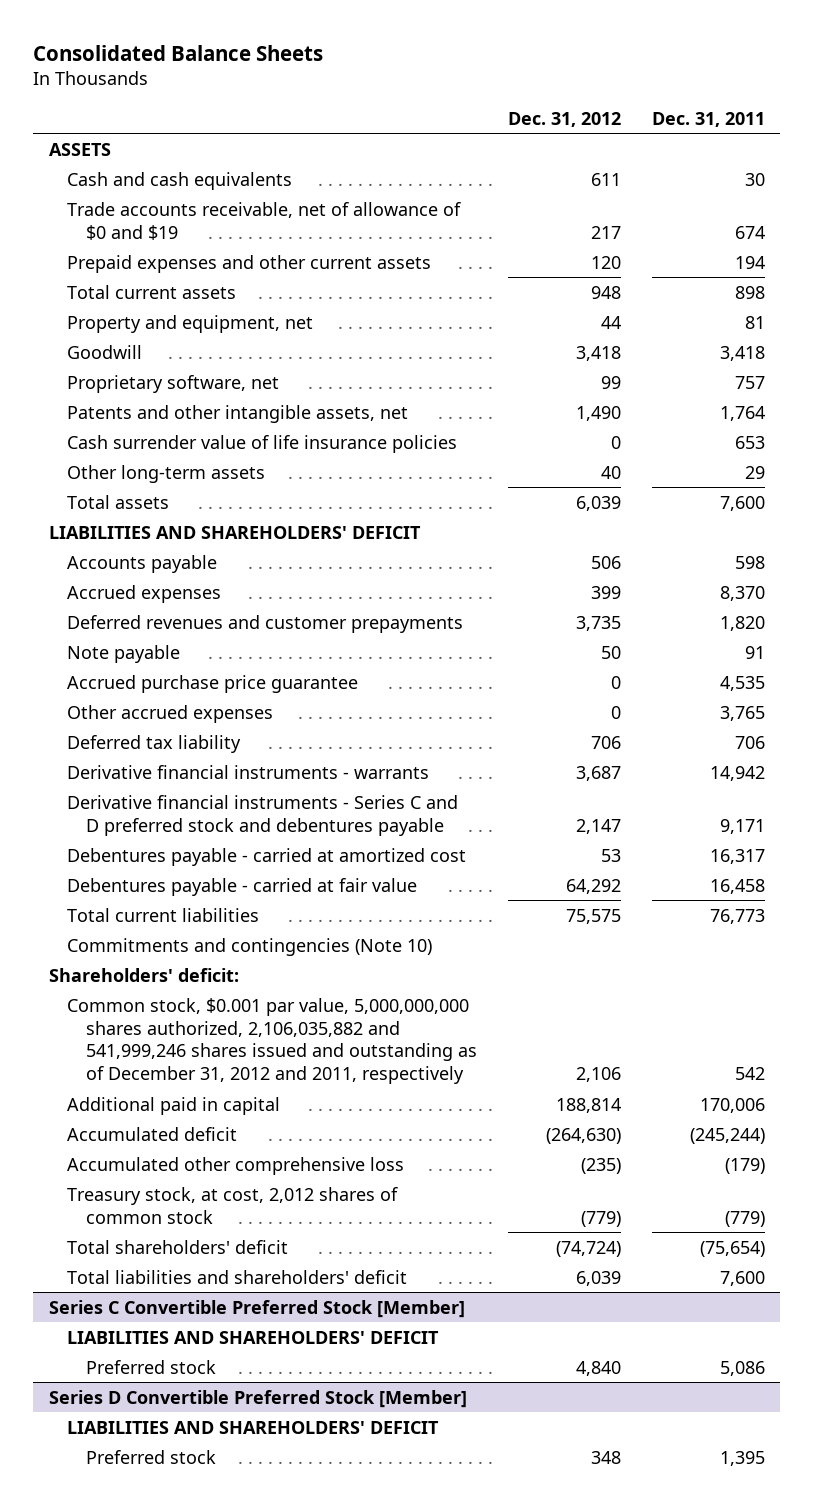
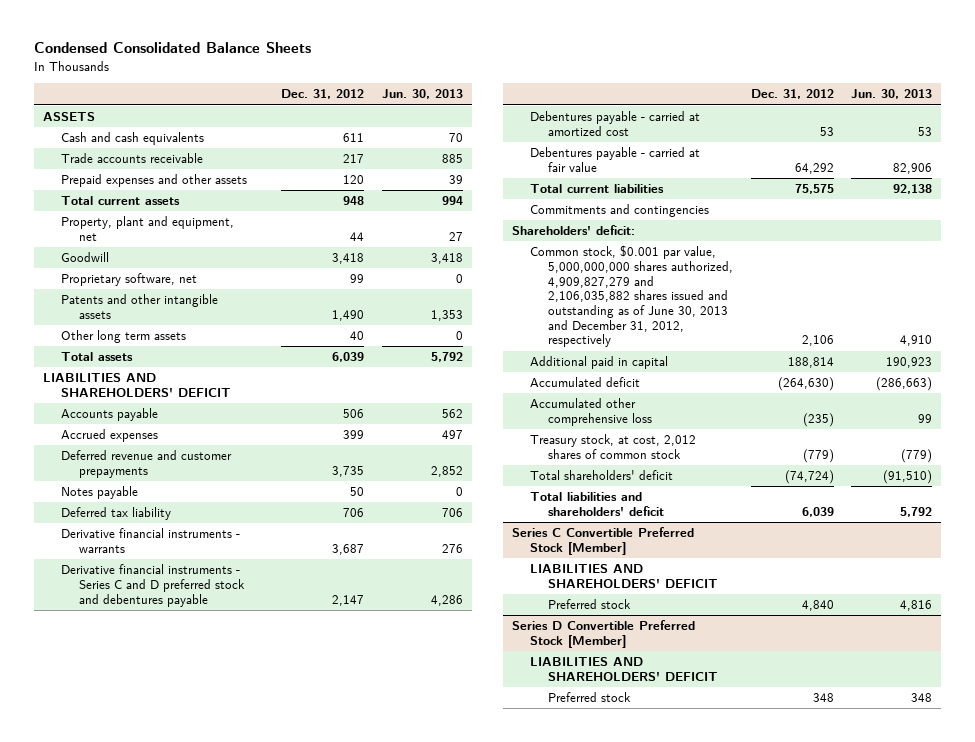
[33,44,324,61] Consolidated Balance Sheets -> [33,42,311,54] Condensed Consolidated Balance Sheets
[651,111,765,127] Dec. 31, 2011 -> none
none -> [381,89,463,100] Jun. 30, 2013
[67,201,462,240] Trade accounts receivable, net of allowance of $0 and $19 -> [60,153,203,164] Trade accounts receivable
[67,254,432,273] Prepaid expenses and other current assets -> [60,174,247,188] Prepaid expenses and other assets
[67,314,314,333] Property and equipment, net -> [60,216,234,241] Property, plant and equipment, net
[67,434,458,453] Cash surrender value of life insurance policies -> none
[67,404,409,423] Patents and other intangible assets, net -> [60,294,218,319] Patents and other intangible assets
[67,464,266,483] Other long-term assets -> [60,330,186,344] Other long term assets
[67,674,359,693] Accrued purchase price guarantee -> none
[67,704,274,723] Other accrued expenses -> none
[67,614,464,633] Deferred revenues and customer prepayments -> [60,450,232,478] Deferred revenue and customer prepayments
[67,644,181,663] Note payable -> [60,486,138,500] Notes payable
[67,937,433,956] Commitments and contingencies (Note 10) -> [529,204,709,218] Commitments and contingencies
[67,997,478,1085] Common stock, $0.001 par value, 5,000,000,000 shares authorized, 2,106,035,882 and 541,999,246 shares issued and outstanding as of December 31, 2012 and 2011, respectively -> [529,245,734,348] Common stock, $0.001 par value, 5,000,000,000 shares authorized, 4,909,827,279 and 2,106,035,882 shares issued and outstanding as of June 30, 2013 and December 31, 2012, respectively

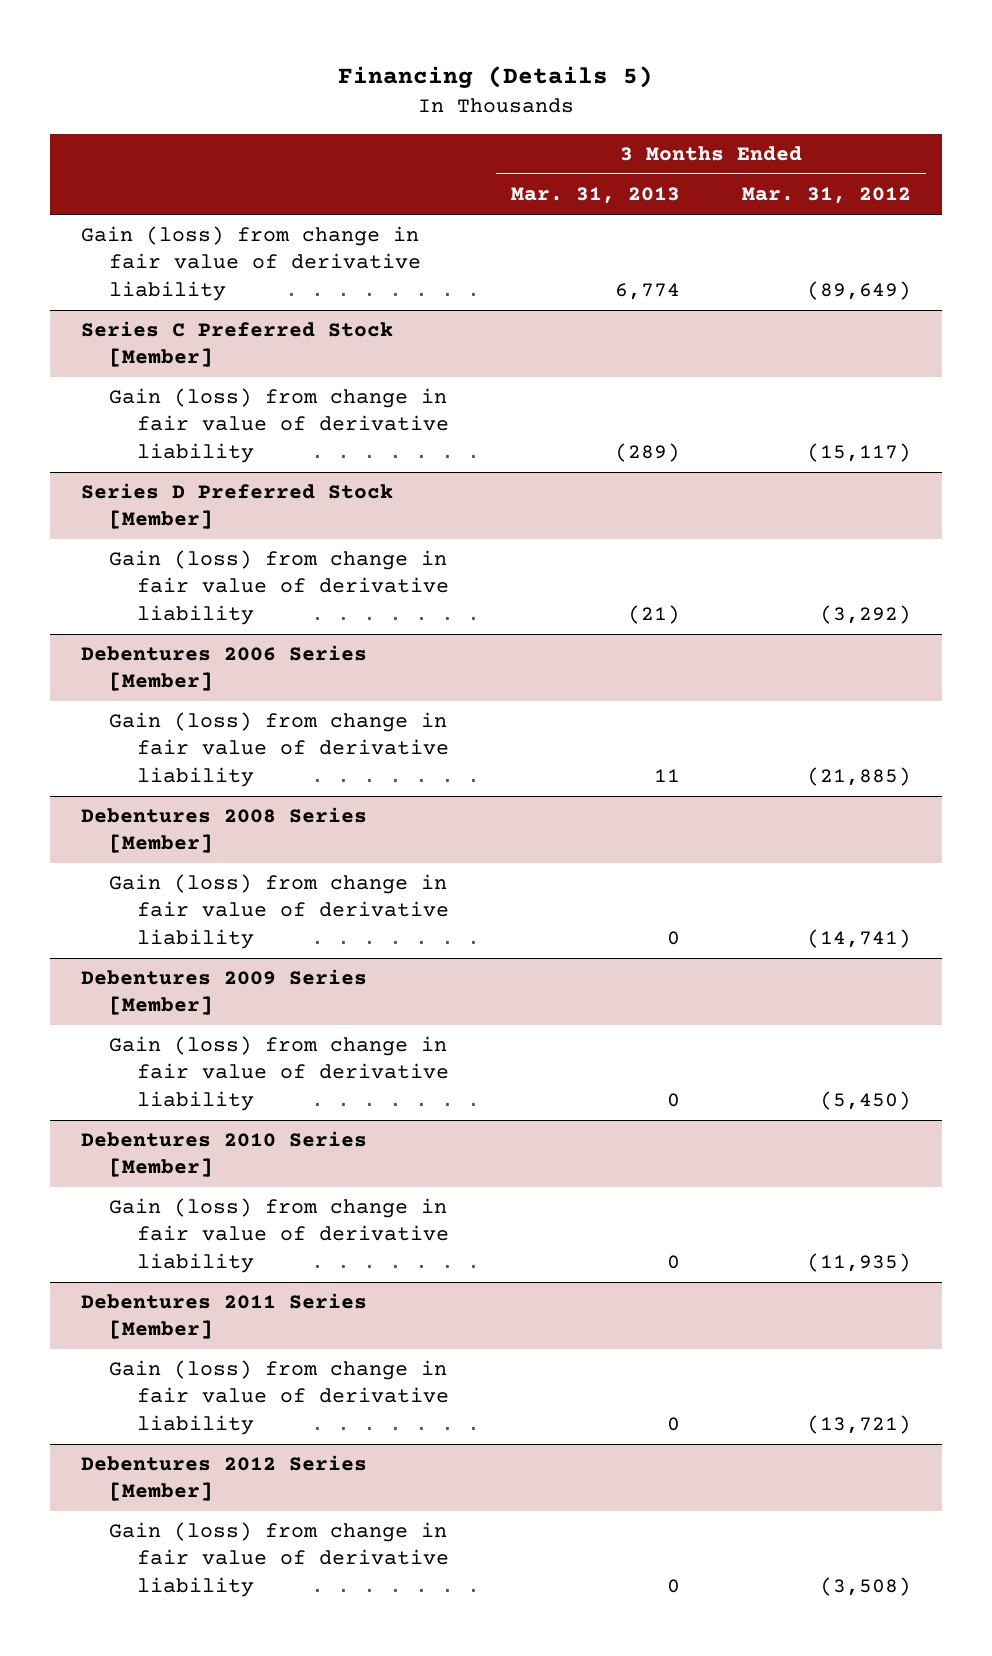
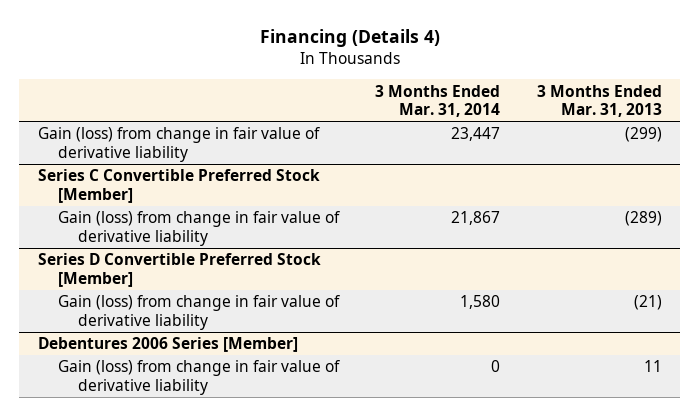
[337,66,653,89] Financing (Details 5) -> [259,29,440,48] Financing (Details 4)
[741,187,911,205] Mar. 31, 2012 -> none
none -> [375,84,501,118] 3 Months Ended Mar. 31, 2014
[615,282,681,300] 6,774 -> [624,127,662,143] (299)
[80,321,393,368] Series C Preferred Stock [Member] -> [37,169,320,203] Series C Convertible Preferred Stock [Member]
[80,483,393,530] Series D Preferred Stock [Member] -> [37,253,321,287] Series D Convertible Preferred Stock [Member]
[80,807,367,854] Debentures 2008 Series [Member] -> none
[109,874,450,949] Gain (loss) from change in fair value of derivative liability -> none
[80,969,367,1016] Debentures 2009 Series [Member] -> none
[109,1036,450,1111] Gain (loss) from change in fair value of derivative liability -> none
[80,1131,367,1178] Debentures 2010 Series [Member] -> none
[109,1198,450,1273] Gain (loss) from change in fair value of derivative liability -> none
[80,1293,367,1340] Debentures 2011 Series [Member] -> none
[109,1360,450,1435] Gain (loss) from change in fair value of derivative liability -> none
[80,1455,367,1502] Debentures 2012 Series [Member] -> none
[109,1522,450,1597] Gain (loss) from change in fair value of derivative liability -> none

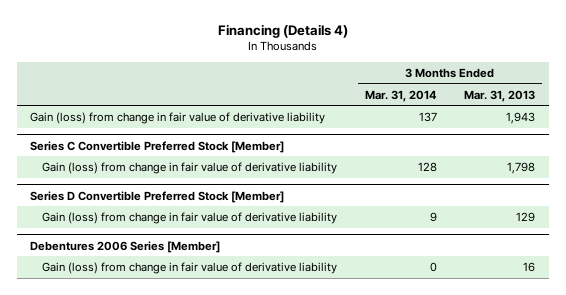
[451,127,501,142] 23,447 -> [418,111,437,122] 137
[624,127,662,143] (299) -> [506,111,536,124] 1,943
[451,211,501,226] 21,867 -> [417,161,437,172] 128
[624,211,662,227] (289) -> [507,161,536,174] 1,798
[460,295,501,310] 1,580 -> [429,211,437,222] 9
[633,295,662,311] (21) -> [516,211,536,222] 129
[643,360,662,373] 11 -> [523,261,536,272] 16

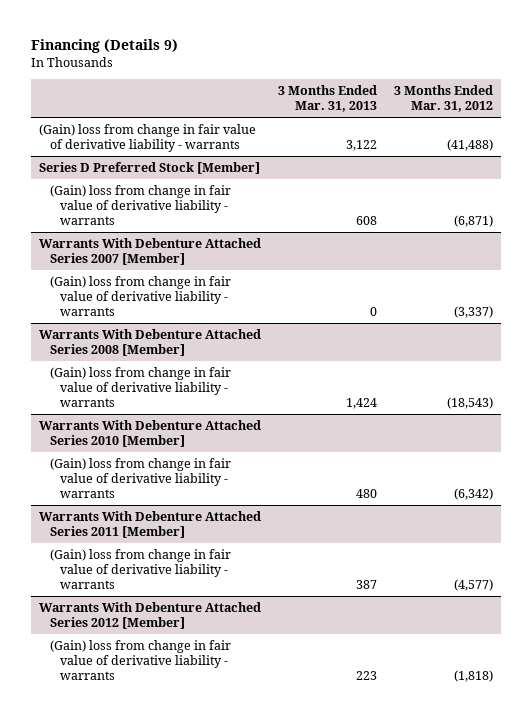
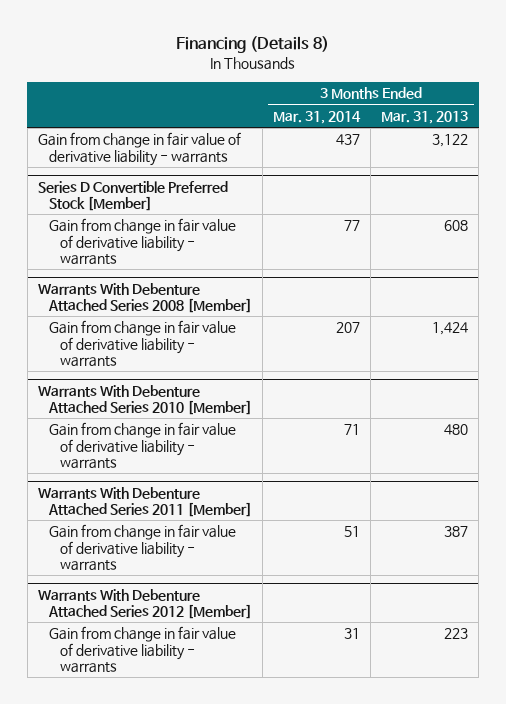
[31,39,179,54] Financing (Details 9) -> [175,35,329,53] Financing (Details 8)
[393,85,493,113] 3 Months Ended Mar. 31, 2012 -> none
none -> [273,110,362,124] Mar. 31, 2014
[39,238,262,265] Warrants With Debenture Attached Series 2007 [Member] -> none
[49,276,231,316] (Gain) loss from change in fair value of derivative liability - warrants -> none
[39,124,257,152] (Gain) loss from change in fair value of derivative liability - warrants -> [37,132,241,166] Gain from change in fair value of derivative liability - warrants
[39,162,261,175] Series D Preferred Stock [Member] -> [37,180,228,211] Series D Convertible Preferred Stock [Member]
[49,185,231,225] (Gain) loss from change in fair value of derivative liability - warrants -> [48,218,236,265] Gain from change in fair value of derivative liability - warrants
[49,367,231,407] (Gain) loss from change in fair value of derivative liability - warrants -> [48,320,236,367] Gain from change in fair value of derivative liability - warrants
[49,458,231,498] (Gain) loss from change in fair value of derivative liability - warrants -> [48,422,236,469] Gain from change in fair value of derivative liability - warrants
[49,549,231,589] (Gain) loss from change in fair value of derivative liability - warrants -> [48,524,236,571] Gain from change in fair value of derivative liability - warrants
[49,640,231,680] (Gain) loss from change in fair value of derivative liability - warrants -> [48,626,236,673] Gain from change in fair value of derivative liability - warrants

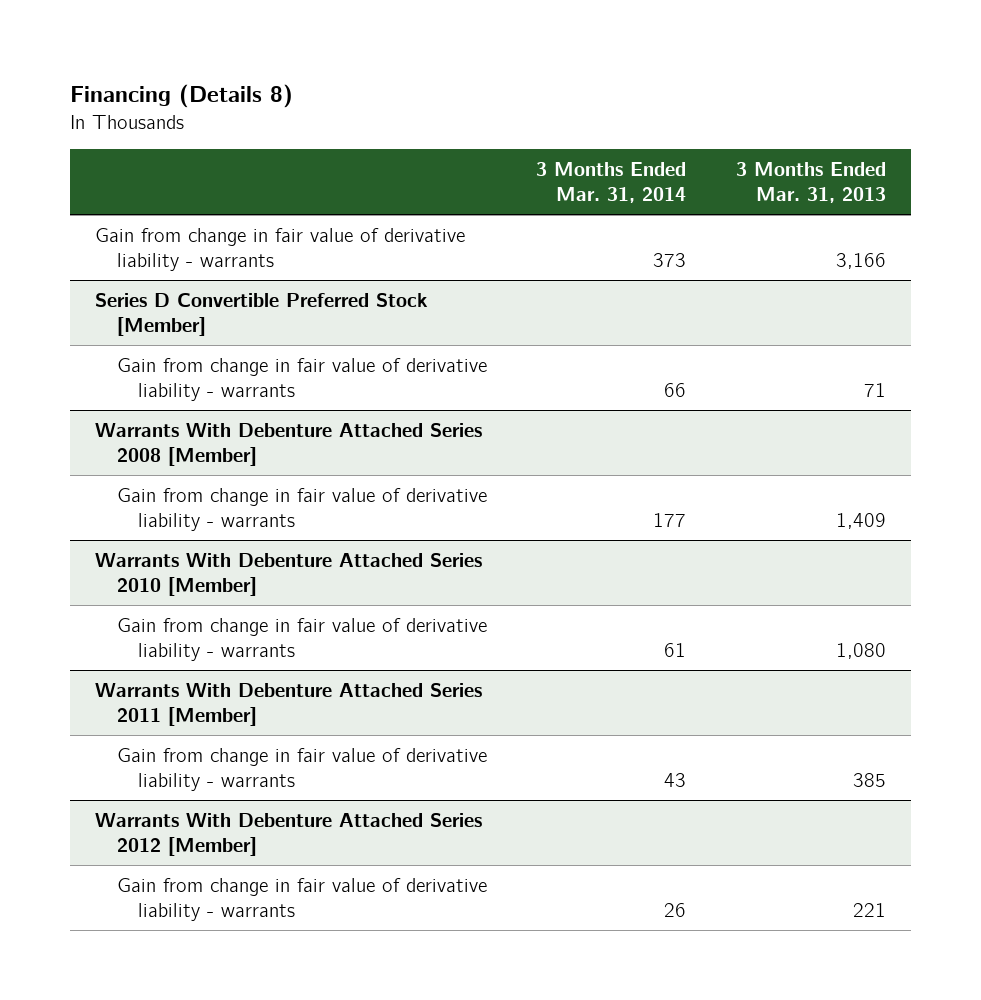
[336,134,361,146] 437 -> [653,253,687,268] 373
[432,134,469,148] 3,122 -> [835,253,886,270] 3,166
[344,220,361,232] 77 -> [664,383,687,398] 66
[444,220,469,232] 608 -> [863,383,886,398] 71
[336,322,361,334] 207 -> [653,513,687,528] 177
[432,322,469,336] 1,424 -> [835,513,886,530] 1,409
[344,424,361,436] 71 -> [664,643,687,658] 61
[444,424,469,436] 480 -> [835,643,886,660] 1,080
[344,526,361,538] 51 -> [664,773,687,788] 43
[444,526,469,538] 387 -> [852,773,886,788] 385
[344,628,361,640] 31 -> [664,903,687,918] 26
[444,628,469,640] 223 -> [852,903,886,918] 221

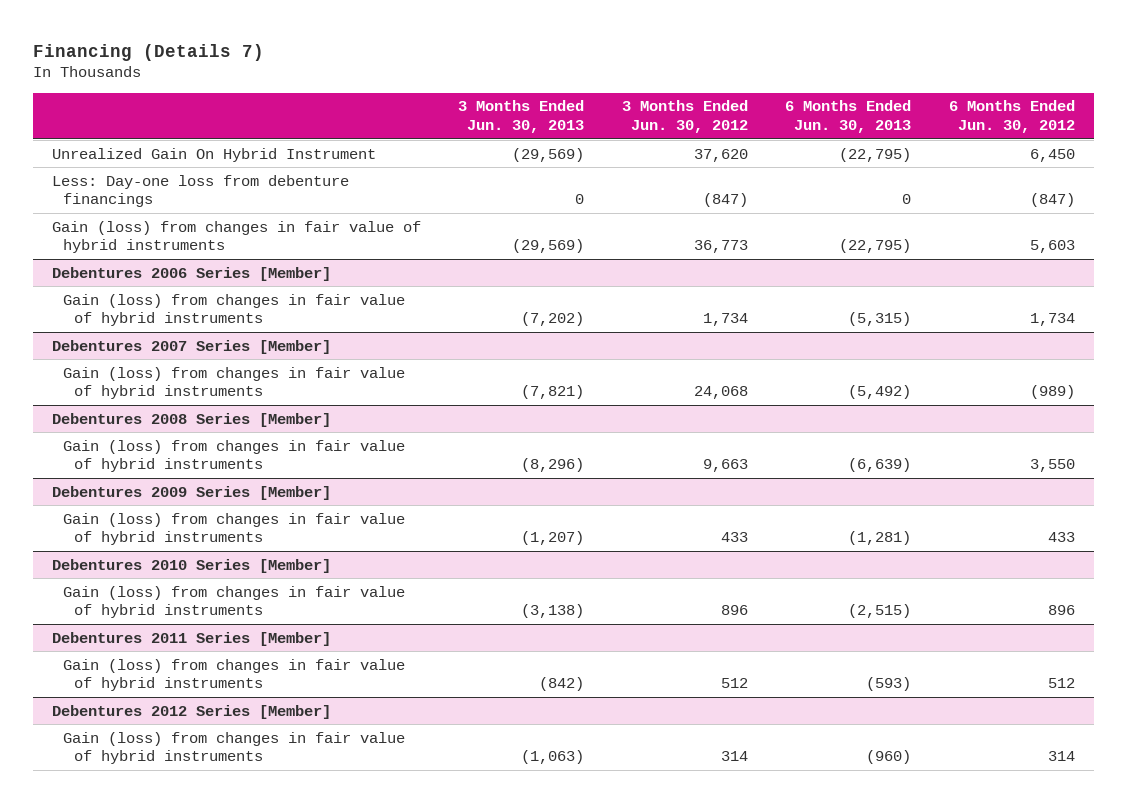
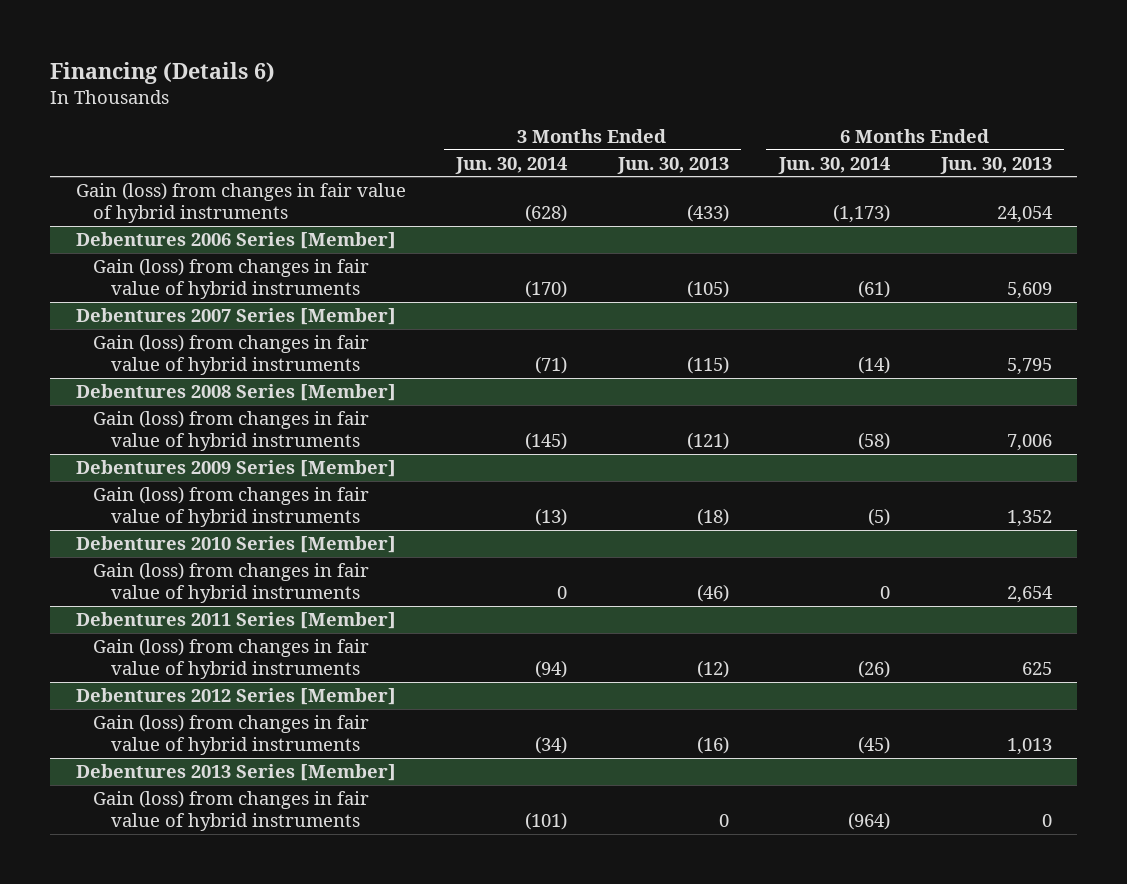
[33,43,265,61] Financing (Details 7) -> [50,62,276,85] Financing (Details 6)
[621,100,748,134] 3 Months Ended Jun. 30, 2012 -> none
[948,100,1075,134] 6 Months Ended Jun. 30, 2012 -> none
none -> [455,156,568,174] Jun. 30, 2014
none -> [778,156,891,174] Jun. 30, 2014
[51,147,376,162] Unrealized Gain On Hybrid Instrument -> none
[51,174,349,208] Less: Day-one loss from debenture financings -> none
[512,239,585,254] (29,569) -> [686,204,729,223] (433)
[839,239,912,254] (22,795) -> [996,206,1053,224] 24,054
[521,312,585,327] (7,202) -> [686,280,729,299] (105)
[848,312,912,327] (5,315) -> [1006,282,1052,300] 5,609
[521,385,585,400] (7,821) -> [686,356,729,375] (115)
[848,385,912,400] (5,492) -> [1006,358,1052,376] 5,795
[521,458,585,473] (8,296) -> [686,432,729,451] (121)
[848,458,912,473] (6,639) -> [1006,434,1052,452] 7,006
[521,531,585,546] (1,207) -> [696,508,729,527] (18)
[848,531,912,546] (1,281) -> [1006,510,1052,528] 1,352
[521,604,585,619] (3,138) -> [696,584,729,603] (46)
[848,604,912,619] (2,515) -> [1006,586,1053,604] 2,654
[539,677,585,692] (842) -> [696,660,729,679] (12)
[866,677,912,692] (593) -> [1021,662,1052,676] 625
[521,750,585,765] (1,063) -> [696,736,729,755] (16)
[866,750,912,765] (960) -> [1006,738,1052,756] 1,013
none -> [75,764,396,782] Debentures 2013 Series [Member]
none -> [93,790,370,832] Gain (loss) from changes in fair value of hybrid instruments

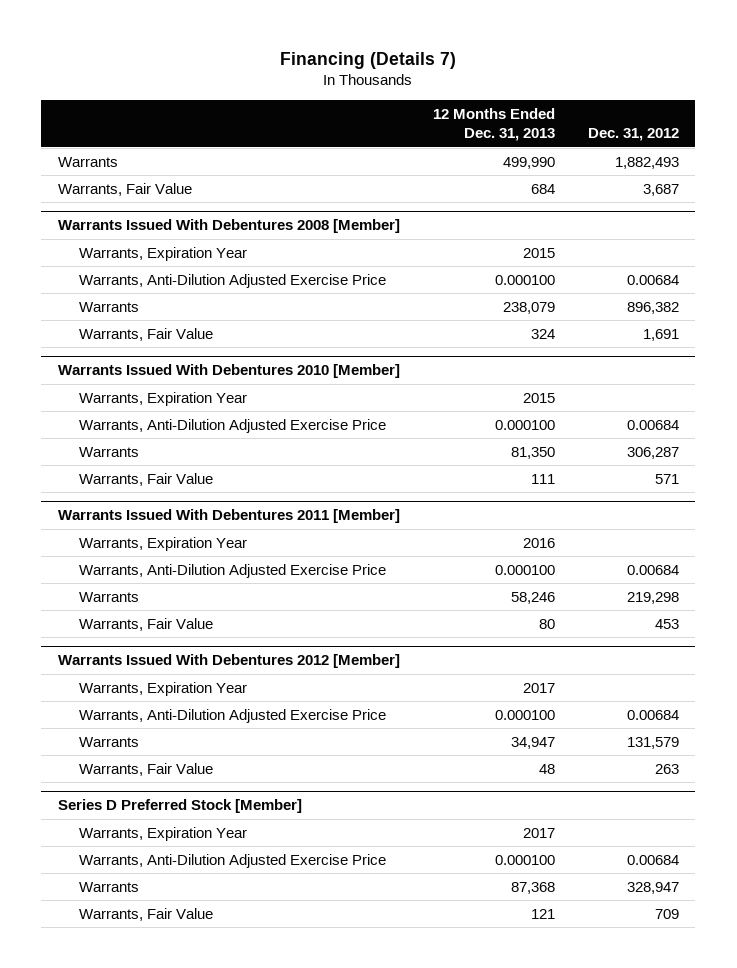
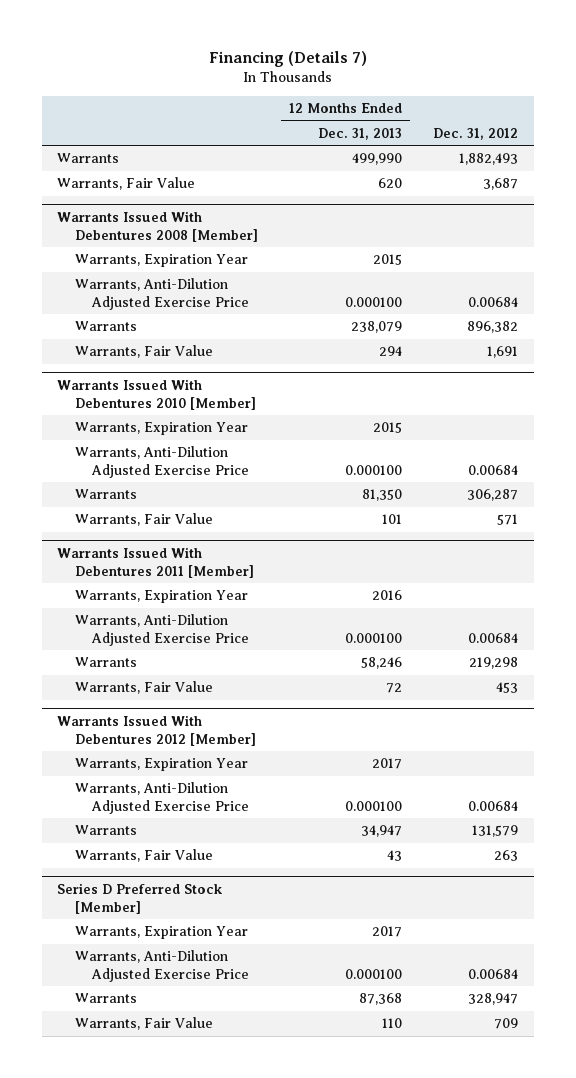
[530,183,555,194] 684 -> [378,178,403,189] 620
[530,328,555,339] 324 -> [379,346,403,357] 294
[530,473,555,484] 111 -> [382,514,403,525] 101
[538,618,555,629] 80 -> [386,683,403,694] 72
[538,763,555,774] 48 -> [387,850,403,862] 43
[530,908,555,919] 121 -> [382,1018,403,1029] 110

